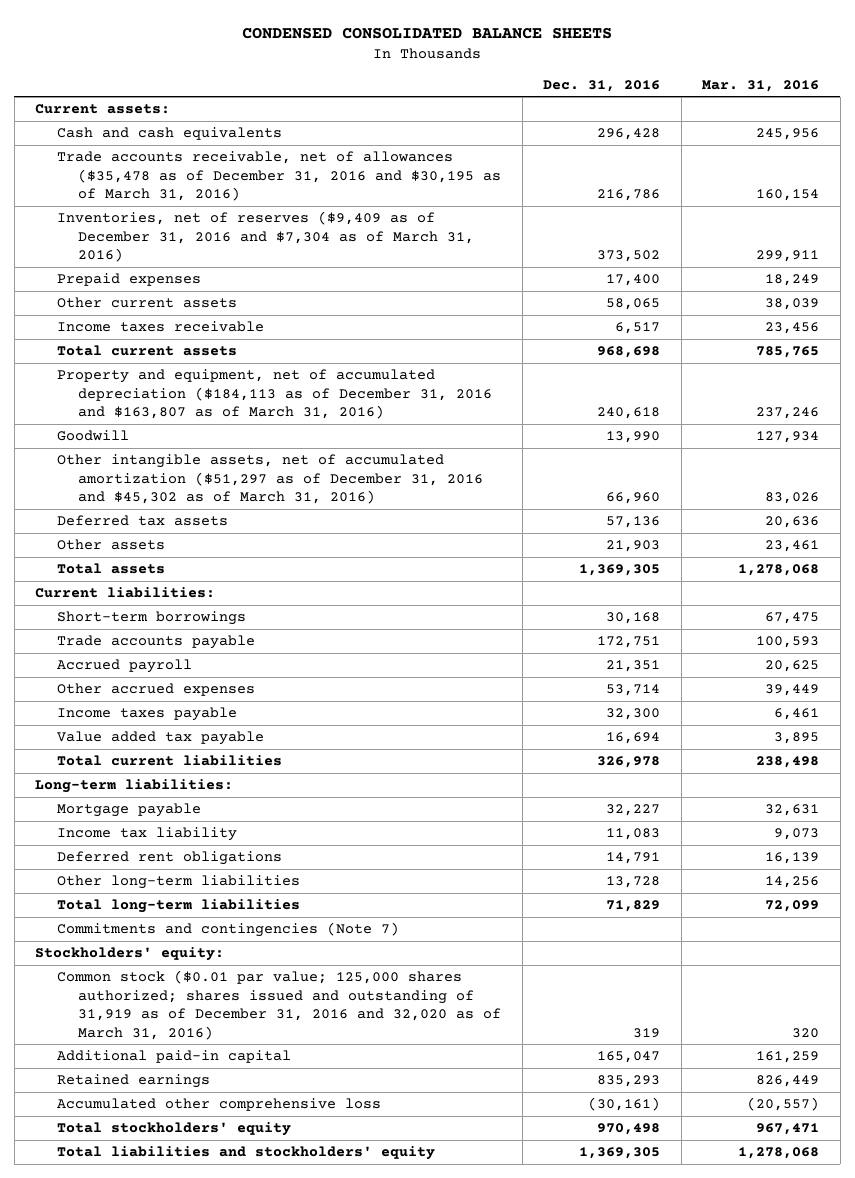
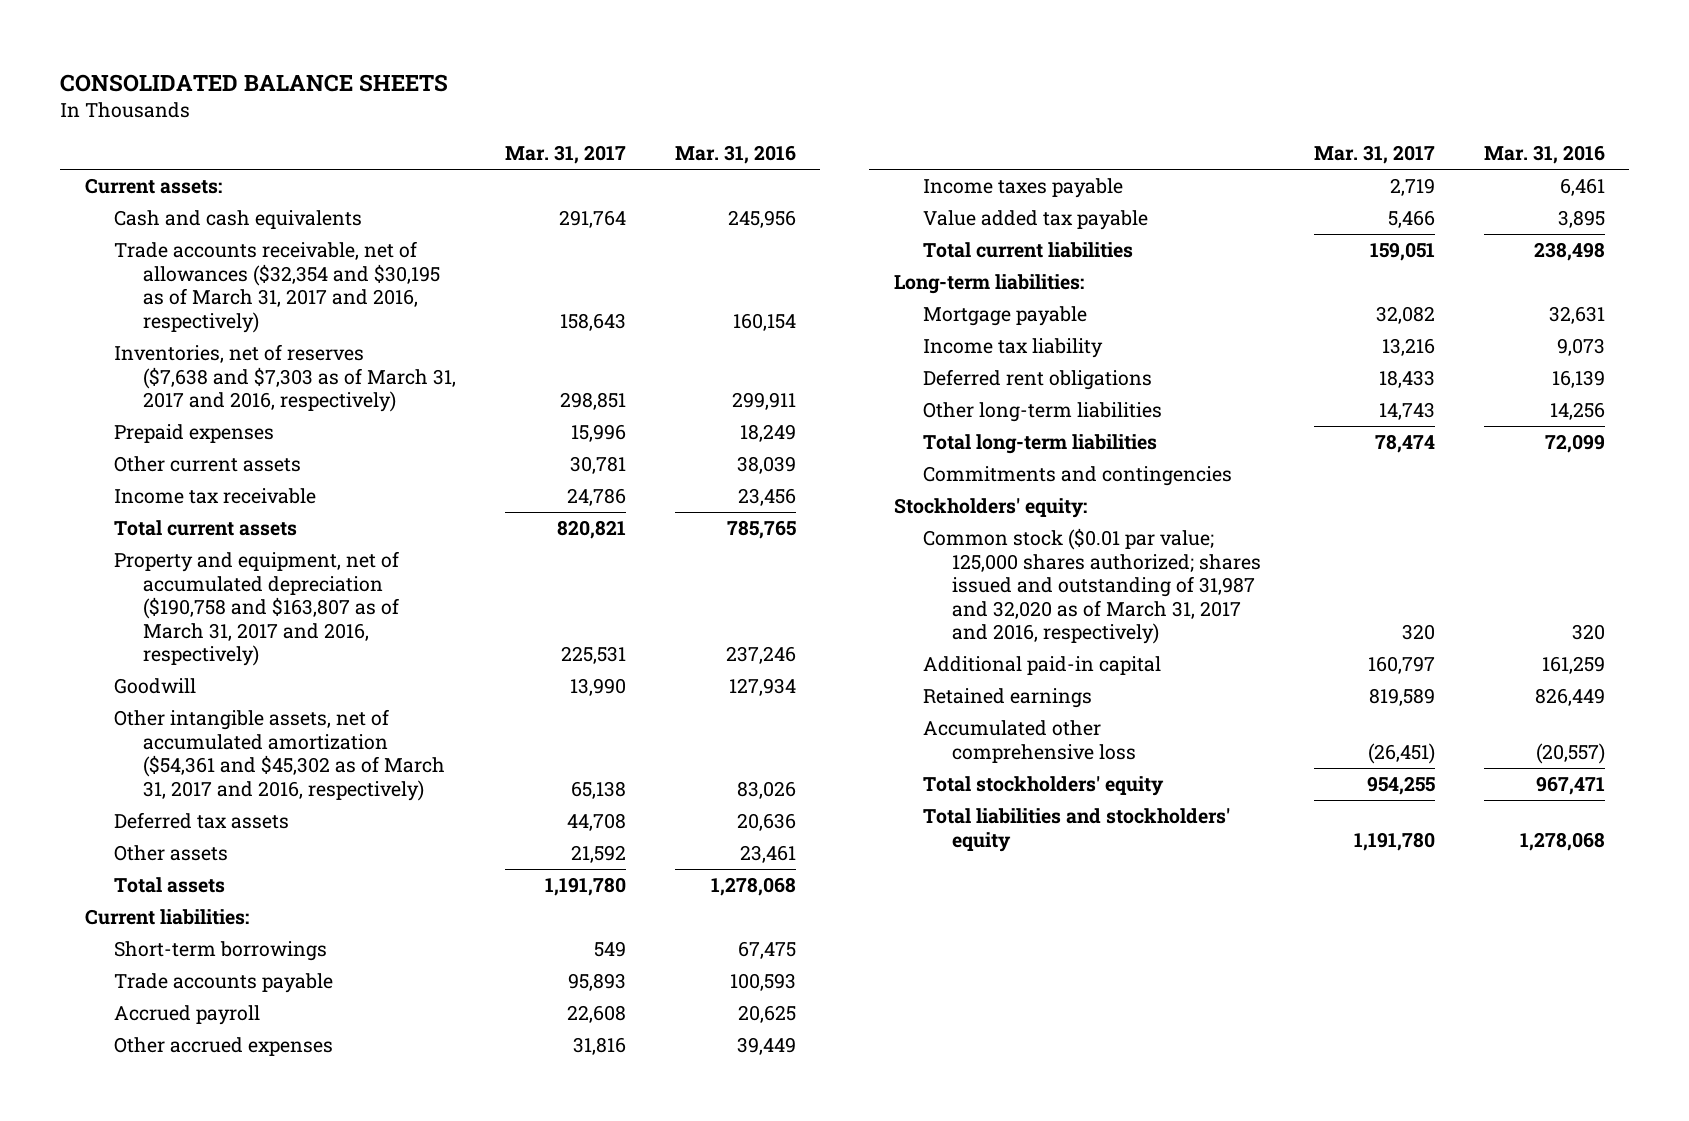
[242,26,613,39] CONDENSED CONSOLIDATED BALANCE SHEETS -> [60,73,449,92] CONSOLIDATED BALANCE SHEETS
[543,79,661,92] Dec. 31, 2016 -> none
none -> [504,145,626,165] Mar. 31, 2017
[56,151,502,202] Trade accounts receivable, net of allowances ($35,478 as of December 31, 2016 and $30,195 as of March 31, 2016) -> [113,241,440,333] Trade accounts receivable, net of allowances ($32,354 and $30,195 as of March 31, 2017 and 2016, respectively)
[56,211,475,263] Inventories, net of reserves ($9,409 as of December 31, 2016 and $7,304 as of March 31, 2016) -> [113,344,456,413] Inventories, net of reserves ($7,638 and $7,303 as of March 31, 2017 and 2016, respectively)
[56,321,264,333] Income taxes receivable -> [113,488,316,505] Income tax receivable
[56,369,493,420] Property and equipment, net of accumulated depreciation ($184,113 as of December 31, 2016 and $163,807 as of March 31, 2016) -> [113,551,399,667] Property and equipment, net of accumulated depreciation ($190,758 and $163,807 as of March 31, 2017 and 2016, respectively)
[56,454,484,505] Other intangible assets, net of accumulated amortization ($51,297 as of December 31, 2016 and $45,302 as of March 31, 2016) -> [113,709,445,801] Other intangible assets, net of accumulated amortization ($54,361 and $45,302 as of March 31, 2017 and 2016, respectively)
[56,922,399,938] Commitments and contingencies (Note 7) -> [922,466,1232,487] Commitments and contingencies
[56,970,502,1040] Common stock ($0.01 par value; 125,000 shares authorized; shares issued and outstanding of 31,919 as of December 31, 2016 and 32,020 as of March 31, 2016) -> [922,528,1261,645] Common stock ($0.01 par value; 125,000 shares authorized; shares issued and outstanding of 31,987 and 32,020 as of March 31, 2017 and 2016, respectively)

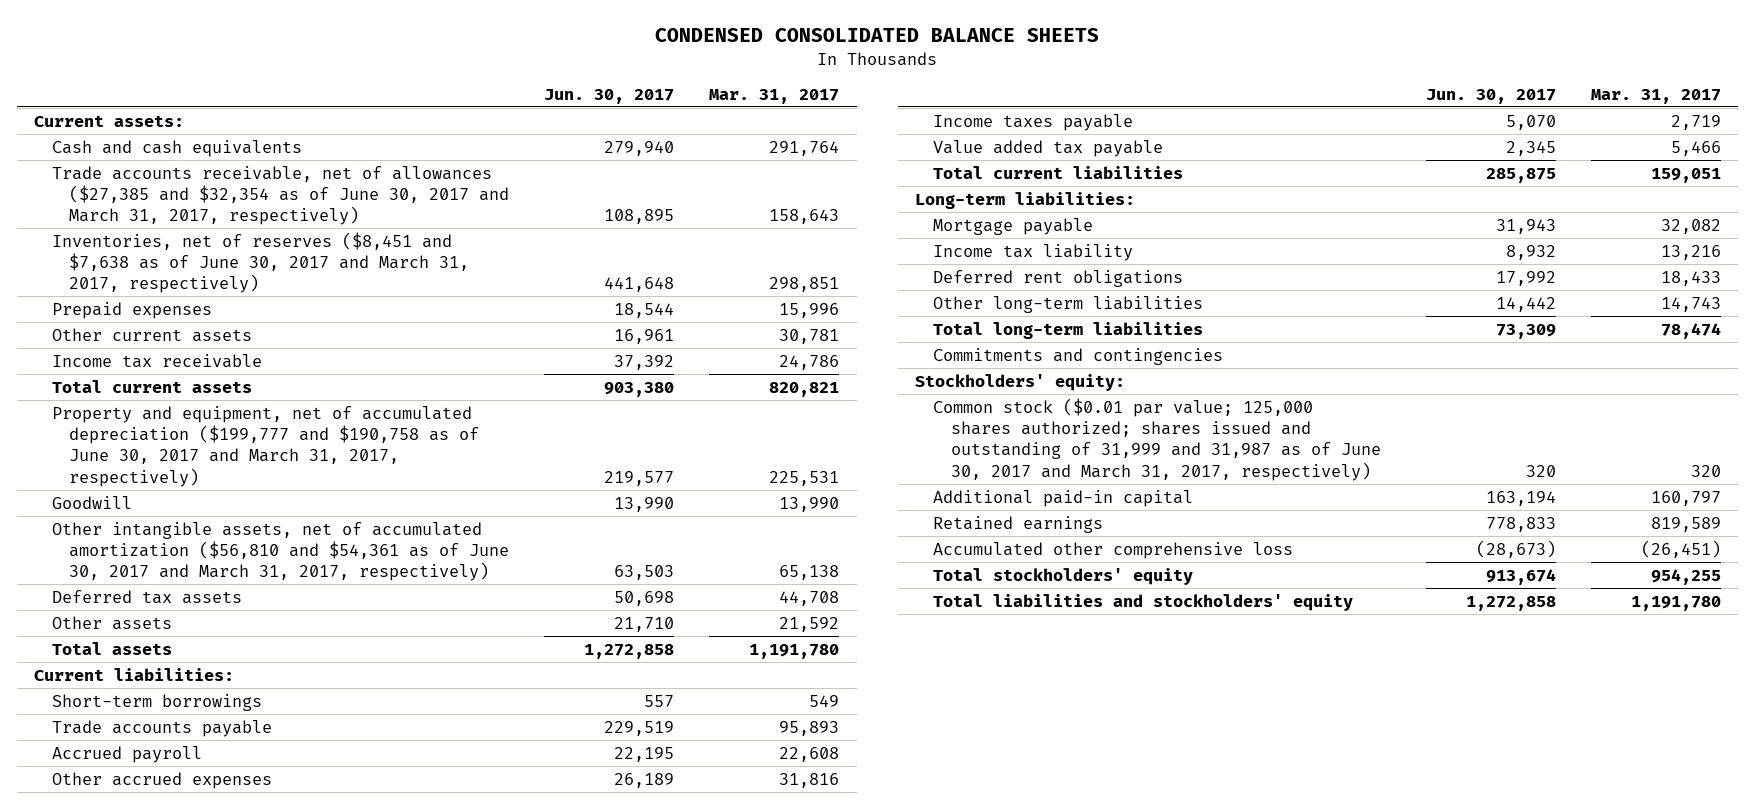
[60,73,449,92] CONSOLIDATED BALANCE SHEETS -> [655,28,1100,43] CONDENSED CONSOLIDATED BALANCE SHEETS
[674,145,796,165] Mar. 31, 2016 -> none
none -> [544,88,675,104] Jun. 30, 2017
[113,241,440,333] Trade accounts receivable, net of allowances ($32,354 and $30,195 as of March 31, 2017 and 2016, respectively) -> [51,165,510,226] Trade accounts receivable, net of allowances ($27,385 and $32,354 as of June 30, 2017 and March 31, 2017, respectively)
[113,344,456,413] Inventories, net of reserves ($7,638 and $7,303 as of March 31, 2017 and 2016, respectively) -> [51,231,470,294] Inventories, net of reserves ($8,451 and $7,638 as of June 30, 2017 and March 31, 2017, respectively)
[113,551,399,667] Property and equipment, net of accumulated depreciation ($190,758 and $163,807 as of March 31, 2017 and 2016, respectively) -> [51,405,480,487] Property and equipment, net of accumulated depreciation ($199,777 and $190,758 as of June 30, 2017 and March 31, 2017, respectively)
[113,709,445,801] Other intangible assets, net of accumulated amortization ($54,361 and $45,302 as of March 31, 2017 and 2016, respectively) -> [51,521,510,582] Other intangible assets, net of accumulated amortization ($56,810 and $54,361 as of June 30, 2017 and March 31, 2017, respectively)
[922,528,1261,645] Common stock ($0.01 par value; 125,000 shares authorized; shares issued and outstanding of 31,987 and 32,020 as of March 31, 2017 and 2016, respectively) -> [933,397,1381,481] Common stock ($0.01 par value; 125,000 shares authorized; shares issued and outstanding of 31,999 and 31,987 as of June 30, 2017 and March 31, 2017, respectively)

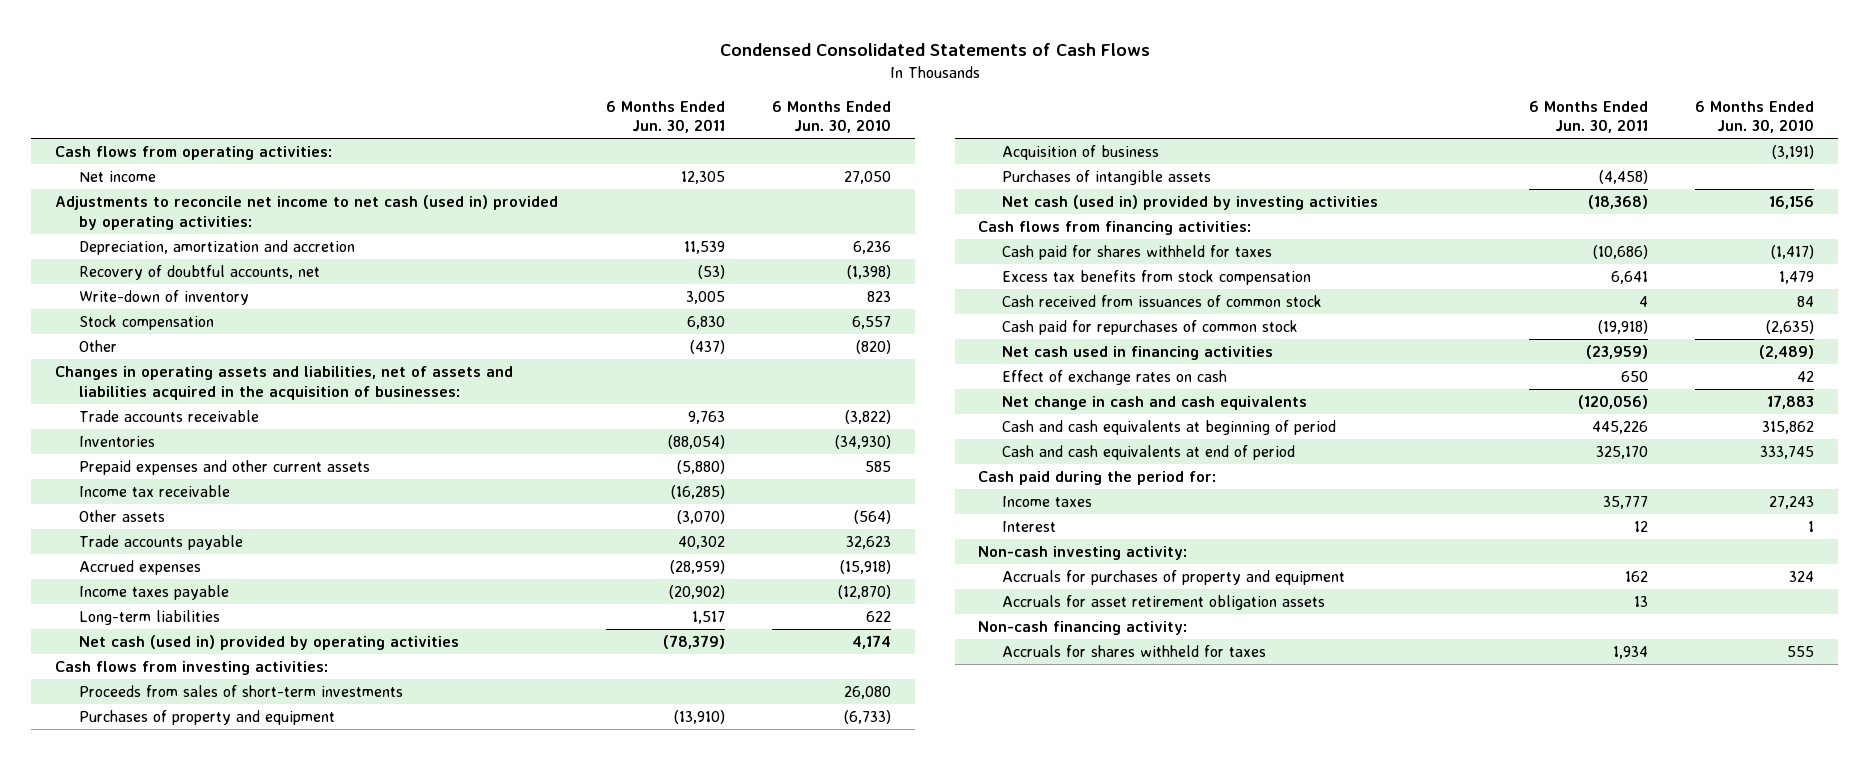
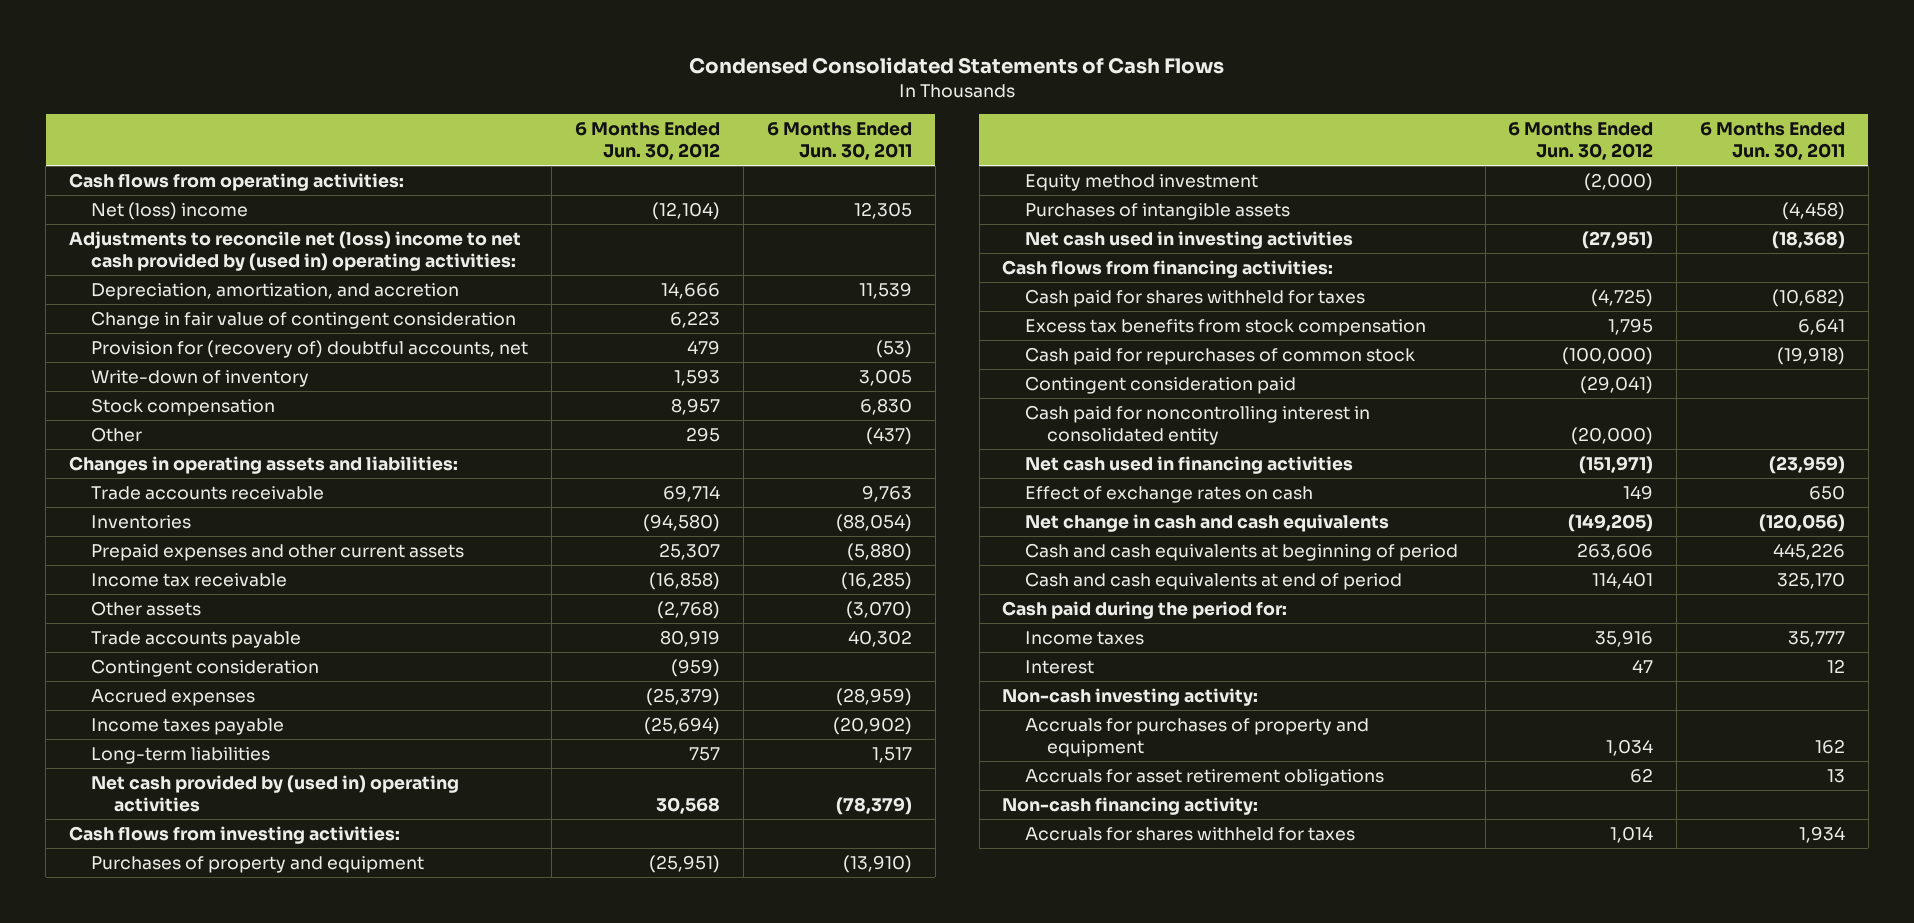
[772,100,892,134] 6 Months Ended Jun. 30, 2010 -> none
none -> [575,121,721,161] 6 Months Ended Jun. 30, 2012
[78,171,156,183] Net income -> [91,201,249,220] Net (loss) income
[55,195,559,230] Adjustments to reconcile net income to net cash (used in) provided by operating activities: -> [69,230,522,272] Adjustments to reconcile net (loss) income to net cash provided by (used in) operating activities:
[78,240,355,256] Depreciation, amortization and accretion -> [91,282,460,300] Depreciation, amortization, and accretion
none -> [91,310,517,329] Change in fair value of contingent consideration
[78,265,320,281] Recovery of doubtful accounts, net -> [91,339,529,358] Provision for (recovery of) doubtful accounts, net
[55,366,514,400] Changes in operating assets and liabilities, net of assets and liabilities acquired in the acquisition of businesses: -> [69,455,459,474] Changes in operating assets and liabilities:
none -> [91,658,320,677] Contingent consideration
[78,635,459,651] Net cash (used in) provided by operating activities -> [91,774,460,813] Net cash provided by (used in) operating activities
[78,685,403,698] Proceeds from sales of short-term investments -> none
[1001,145,1159,161] Acquisition of business -> none
none -> [1024,173,1258,191] Equity method investment
[1001,195,1378,211] Net cash (used in) provided by investing activities -> [1024,230,1353,249] Net cash used in investing activities
[1592,245,1648,260] (10,686) -> [1772,288,1846,307] (10,682)
[1001,295,1322,308] Cash received from issuances of common stock -> none
none -> [1024,375,1296,394] Contingent consideration paid
none -> [1024,404,1370,446] Cash paid for noncontrolling interest in consolidated entity
[1001,595,1325,611] Accruals for asset retirement obligation assets -> [1024,768,1384,786] Accruals for asset retirement obligations

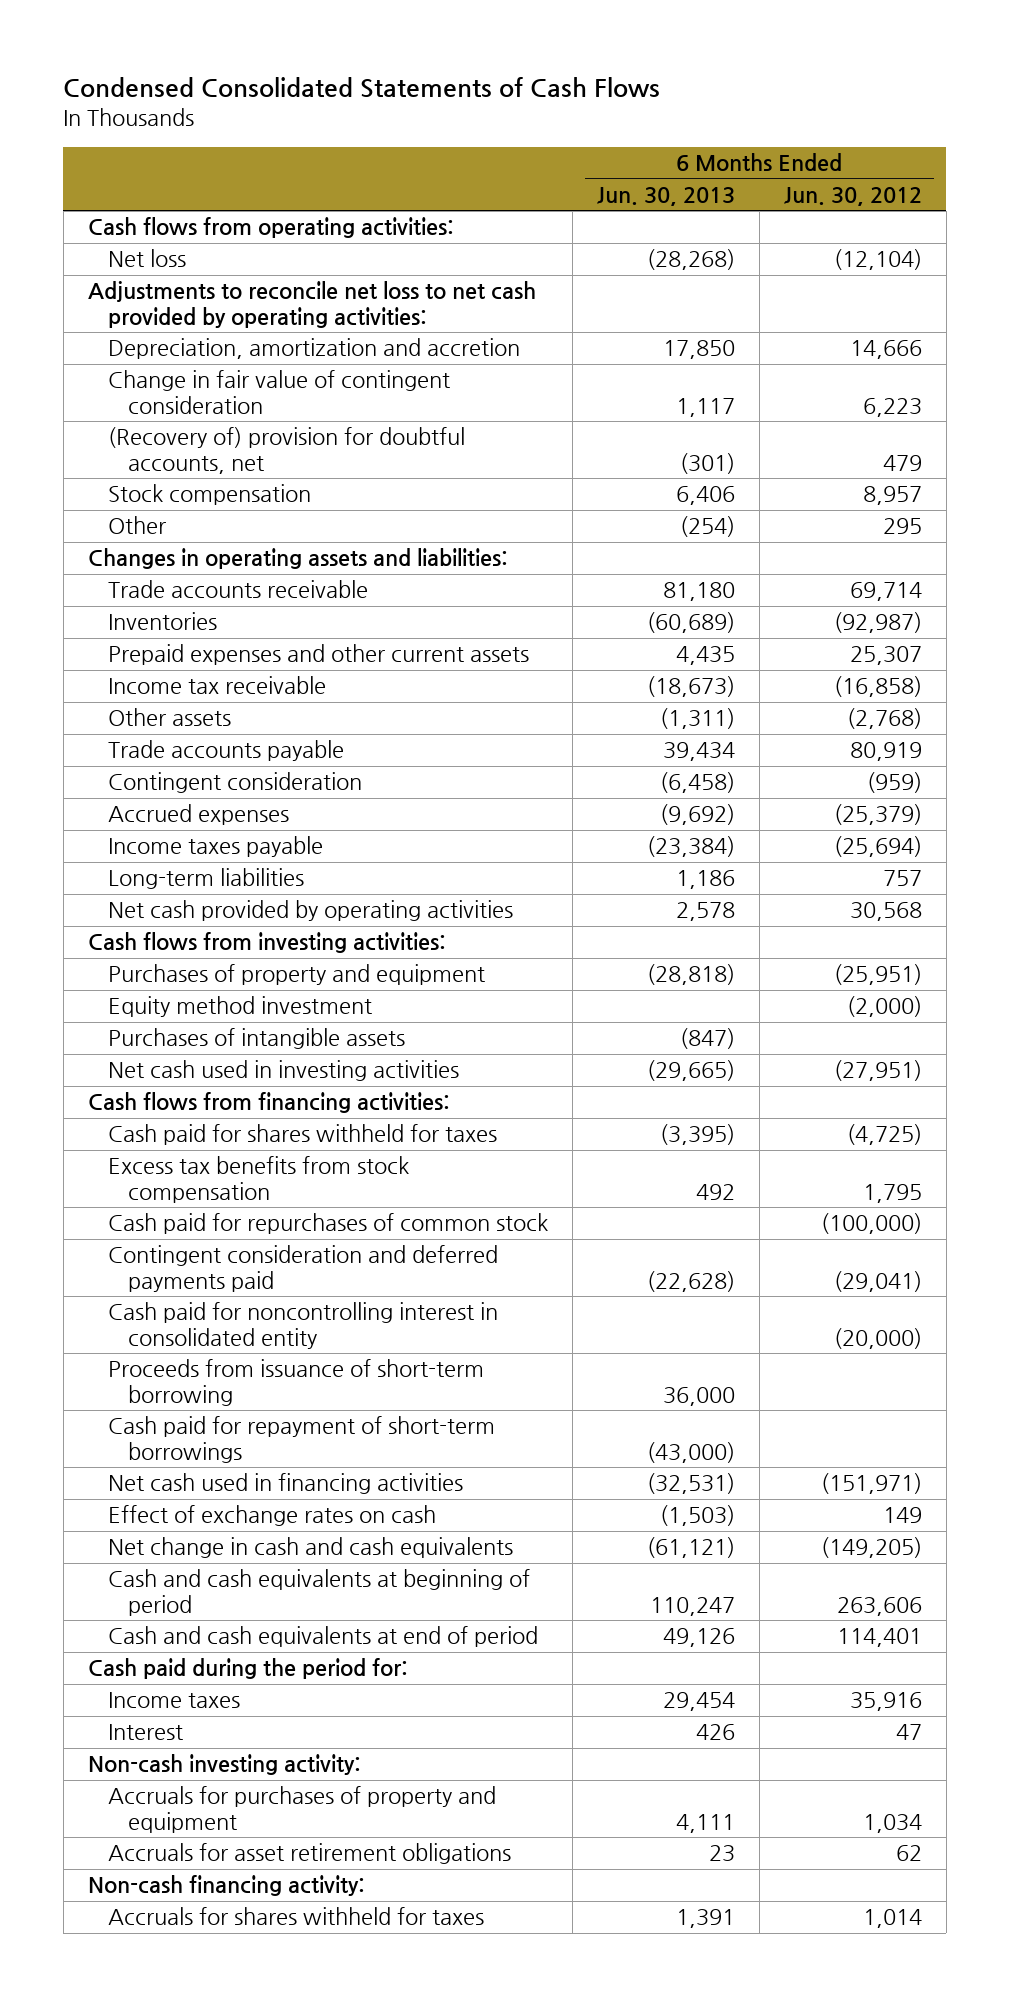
[766,121,912,161] 6 Months Ended Jun. 30, 2011 -> none
none -> [596,186,735,206] Jun. 30, 2013
[91,201,249,220] Net (loss) income -> [107,249,186,268] Net loss
[69,230,522,272] Adjustments to reconcile net (loss) income to net cash provided by (used in) operating activities: -> [87,281,536,328] Adjustments to reconcile net loss to net cash provided by operating activities:
[91,282,460,300] Depreciation, amortization, and accretion -> [107,338,520,360] Depreciation, amortization and accretion
[91,369,310,387] Write-down of inventory -> none
[91,339,529,358] Provision for (recovery of) doubtful accounts, net -> [107,427,465,474] (Recovery of) provision for doubtful accounts, net
[643,513,721,532] (94,580) -> [833,612,922,634] (92,987)
[91,774,460,813] Net cash provided by (used in) operating activities -> [107,900,513,922] Net cash provided by operating activities
[1024,375,1296,394] Contingent consideration paid -> [107,1245,498,1292] Contingent consideration and deferred payments paid
none -> [107,1359,484,1406] Proceeds from issuance of short-term borrowing
none -> [107,1416,495,1463] Cash paid for repayment of short-term borrowings

